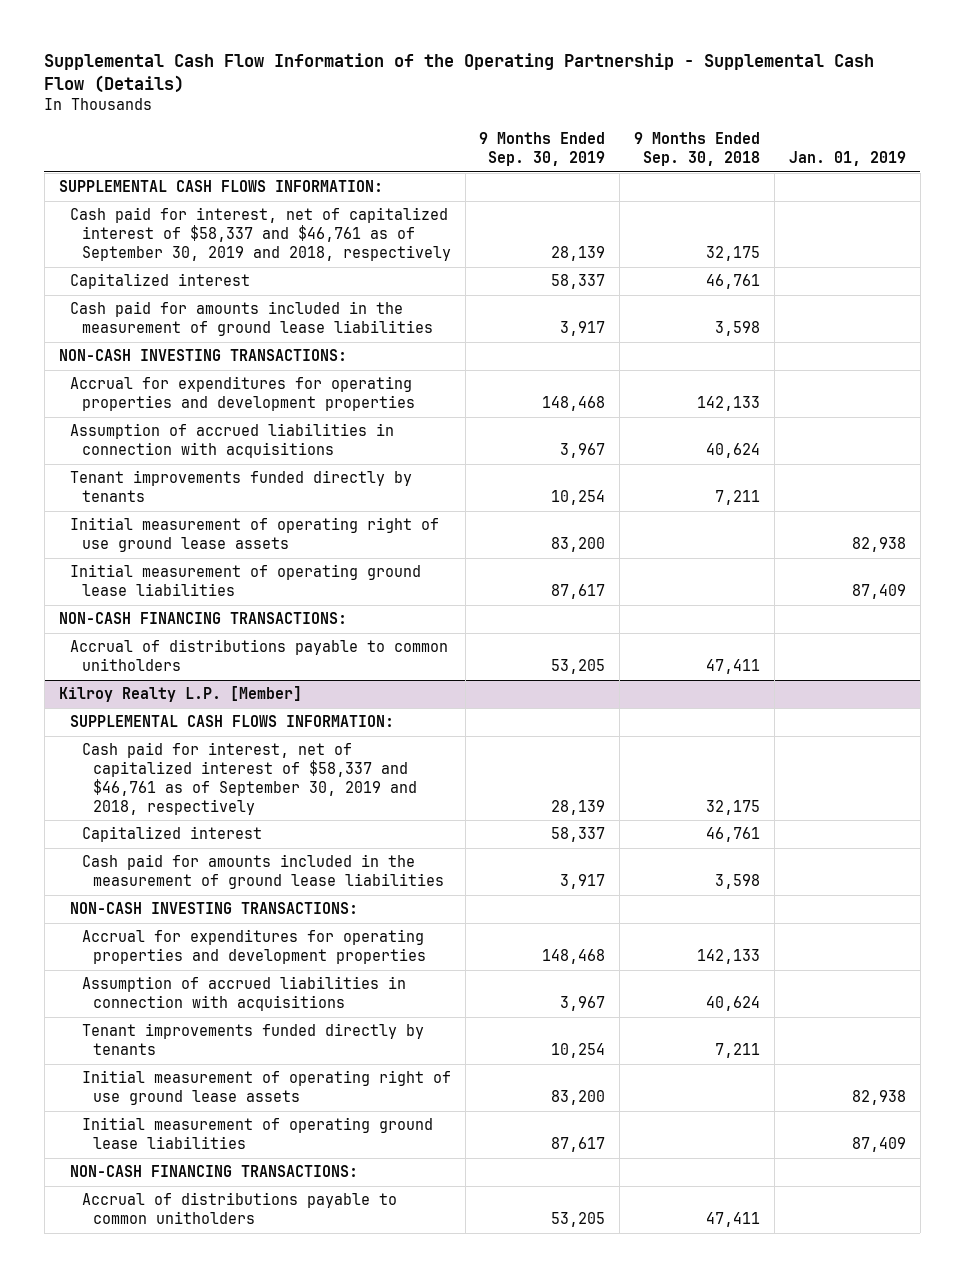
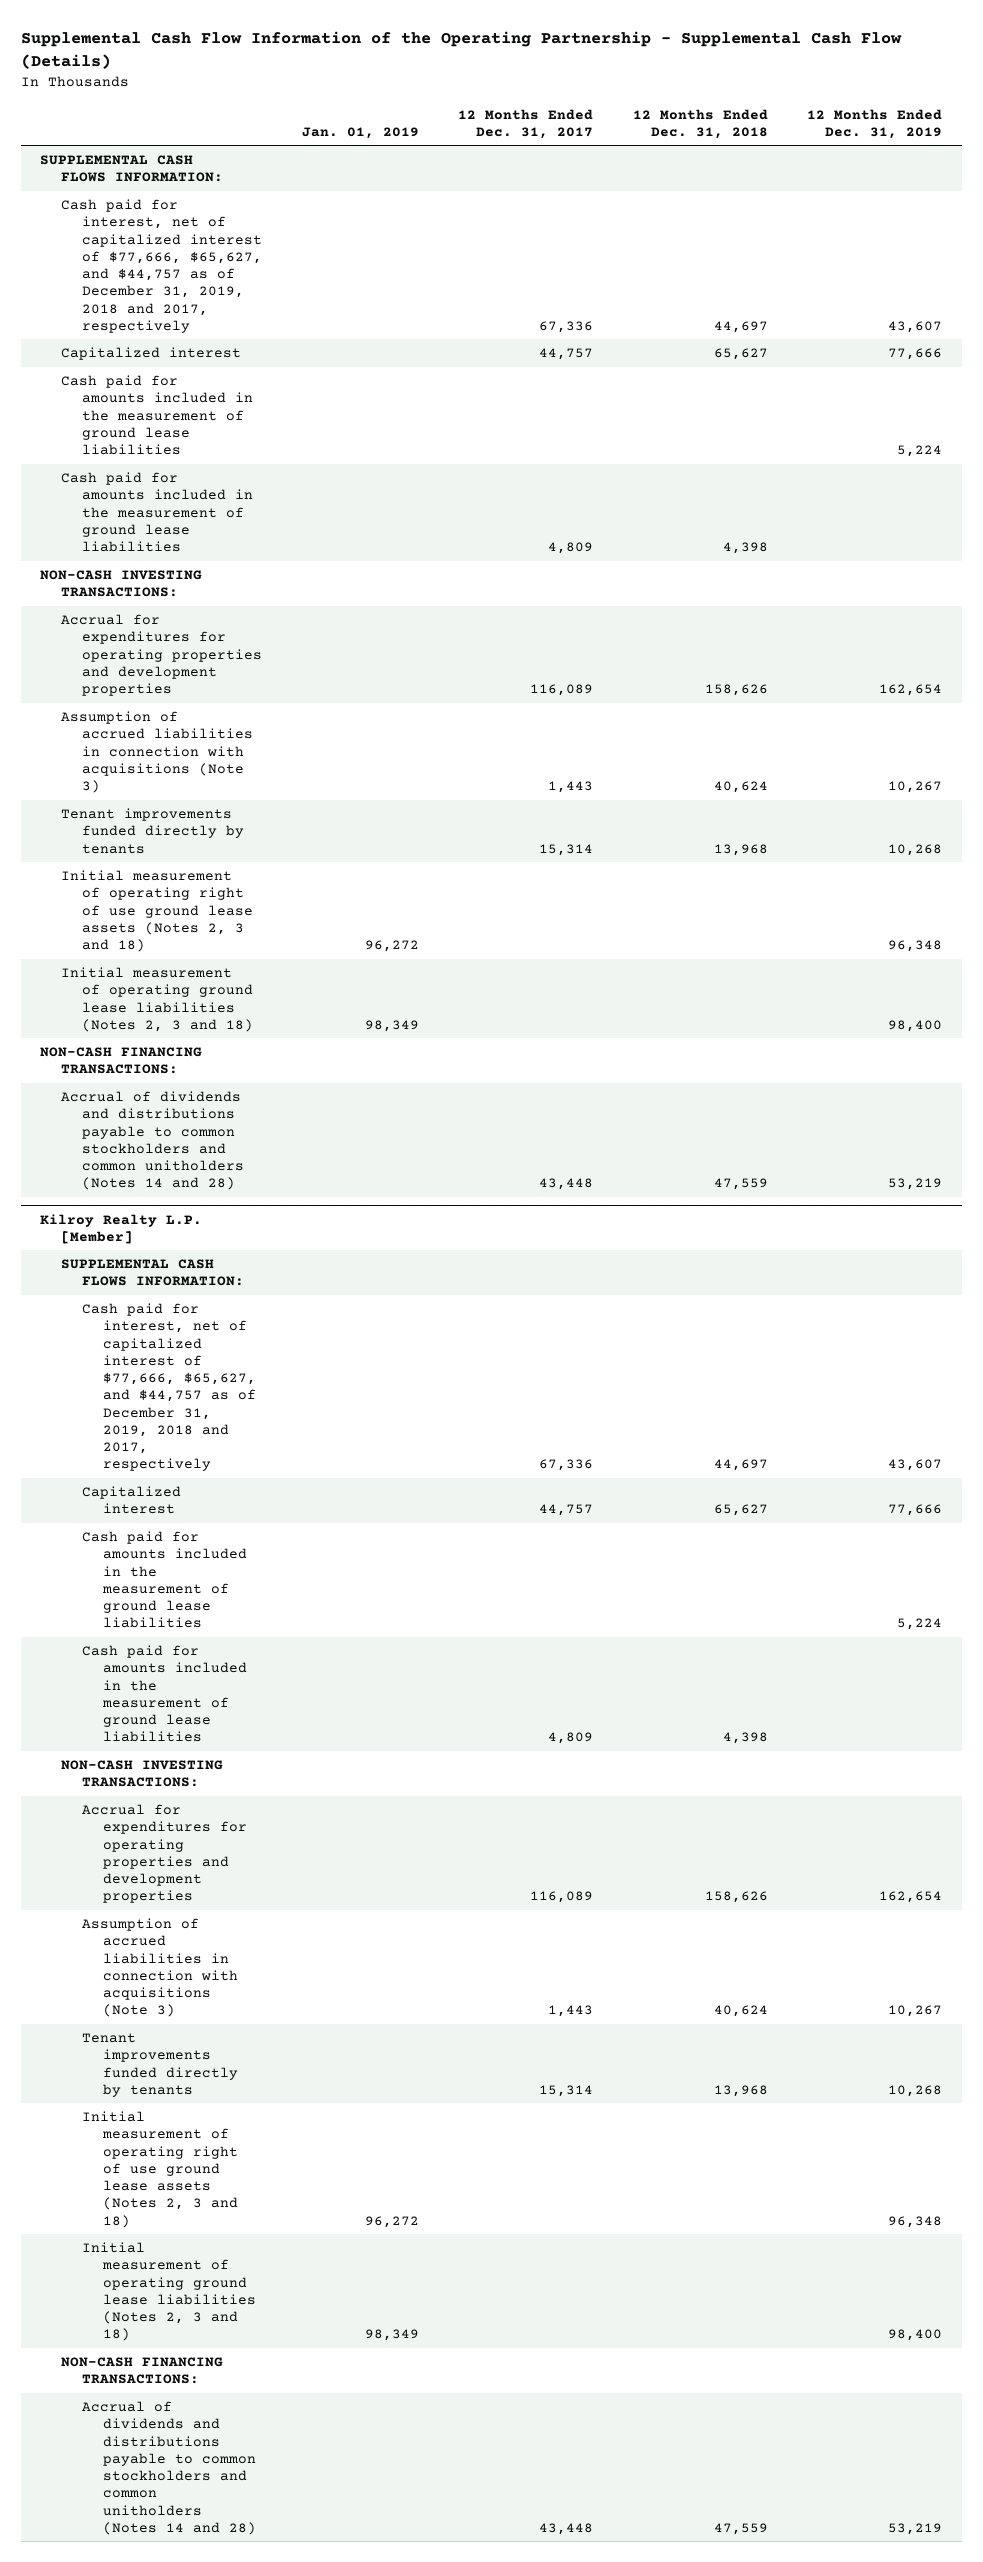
[479,132,606,167] 9 Months Ended Sep. 30, 2019 -> none
[634,132,761,167] 9 Months Ended Sep. 30, 2018 -> none
none -> [458,108,594,139] 12 Months Ended Dec. 31, 2017
none -> [632,108,768,139] 12 Months Ended Dec. 31, 2018
none -> [807,108,943,139] 12 Months Ended Dec. 31, 2019
[70,207,451,261] Cash paid for interest, net of capitalized interest of $58,337 and $46,761 as of September 30, 2019 and 2018, respectively -> [61,199,263,333] Cash paid for interest, net of capitalized interest of $77,666, $65,627, and $44,757 as of December 31, 2019, 2018 and 2017, respectively
none -> [61,472,254,553] Cash paid for amounts included in the measurement of ground lease liabilities
[70,423,395,459] Assumption of accrued liabilities in connection with acquisitions -> [61,711,254,794] Assumption of accrued liabilities in connection with acquisitions (Note 3)
[70,517,440,553] Initial measurement of operating right of use ground lease assets -> [61,870,254,953] Initial measurement of operating right of use ground lease assets (Notes 2, 3 and 18)
[851,537,906,553] 82,938 -> [364,940,419,953] 96,272
[70,564,422,597] Initial measurement of operating ground lease liabilities -> [61,967,254,1032] Initial measurement of operating ground lease liabilities (Notes 2, 3 and 18)
[851,584,906,600] 87,409 -> [364,1019,419,1032] 98,349
[70,639,449,672] Accrual of distributions payable to common unitholders -> [61,1091,245,1191] Accrual of dividends and distributions payable to common stockholders and common unitholders (Notes 14 and 28)
[81,742,418,815] Cash paid for interest, net of capitalized interest of $58,337 and $46,761 as of September 30, 2019 and 2018, respectively -> [82,1303,257,1472] Cash paid for interest, net of capitalized interest of $77,666, $65,627, and $44,757 as of December 31, 2019, 2018 and 2017, respectively
none -> [82,1645,248,1743] Cash paid for amounts included in the measurement of ground lease liabilities
[81,976,406,1012] Assumption of accrued liabilities in connection with acquisitions -> [82,1918,239,2018] Assumption of accrued liabilities in connection with acquisitions (Note 3)
[81,1070,451,1106] Initial measurement of operating right of use ground lease assets -> [82,2111,239,2228] Initial measurement of operating right of use ground lease assets (Notes 2, 3 and 18)
[851,1090,906,1106] 82,938 -> [364,2215,419,2228] 96,272
[81,1117,433,1150] Initial measurement of operating ground lease liabilities -> [82,2242,257,2342] Initial measurement of operating ground lease liabilities (Notes 2, 3 and 18)
[851,1137,906,1153] 87,409 -> [364,2329,419,2342] 98,349
[81,1192,397,1225] Accrual of distributions payable to common unitholders -> [82,2401,257,2535] Accrual of dividends and distributions payable to common stockholders and common unitholders (Notes 14 and 28)

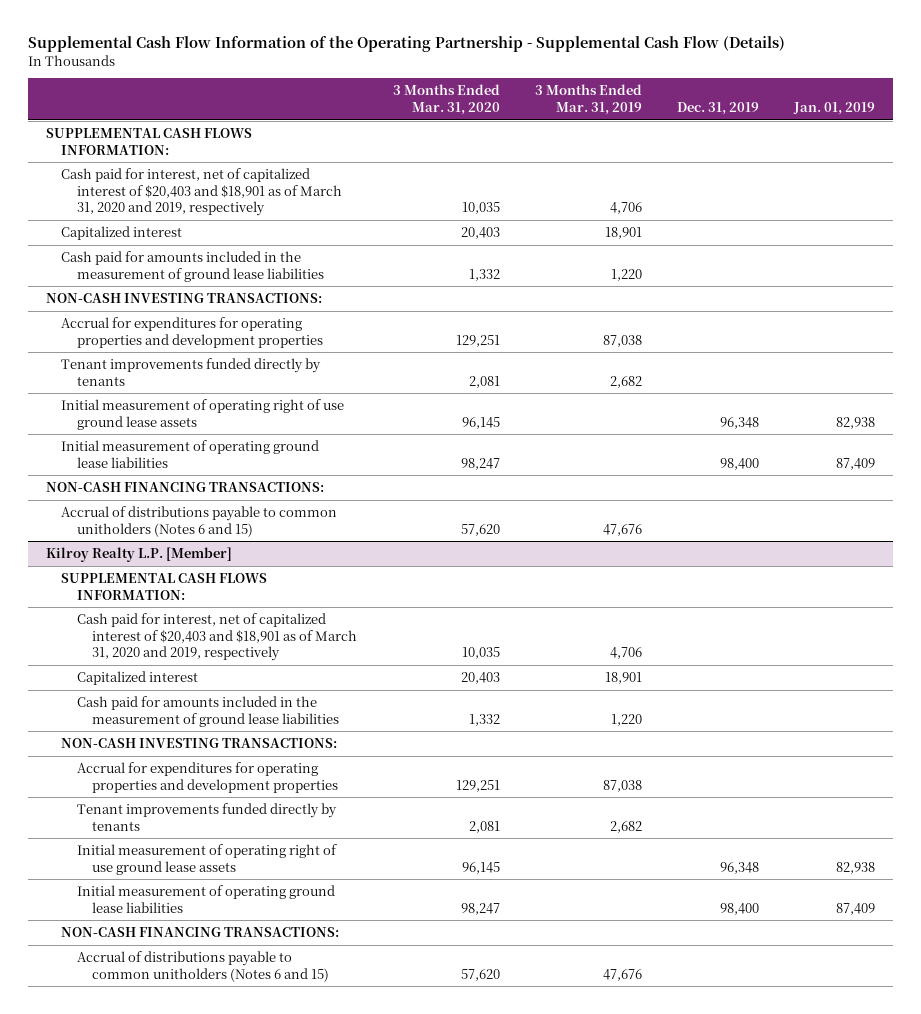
[458,108,594,139] 12 Months Ended Dec. 31, 2017 -> none
[632,108,768,139] 12 Months Ended Dec. 31, 2018 -> none
[807,108,943,139] 12 Months Ended Dec. 31, 2019 -> none
none -> [392,84,500,115] 3 Months Ended Mar. 31, 2020
none -> [534,84,642,115] 3 Months Ended Mar. 31, 2019
none -> [677,101,760,115] Dec. 31, 2019
[61,199,263,333] Cash paid for interest, net of capitalized interest of $77,666, $65,627, and $44,757 as of December 31, 2019, 2018 and 2017, respectively -> [61,168,342,217] Cash paid for interest, net of capitalized interest of $20,403 and $18,901 as of March 31, 2020 and 2019, respectively
[61,472,254,553] Cash paid for amounts included in the measurement of ground lease liabilities -> none
[61,711,254,794] Assumption of accrued liabilities in connection with acquisitions (Note 3) -> none
[61,870,254,953] Initial measurement of operating right of use ground lease assets (Notes 2, 3 and 18) -> [61,399,345,430] Initial measurement of operating right of use ground lease assets
[364,940,419,953] 96,272 -> [836,416,876,429] 82,938
[61,967,254,1032] Initial measurement of operating ground lease liabilities (Notes 2, 3 and 18) -> [61,440,320,468] Initial measurement of operating ground lease liabilities
[364,1019,419,1032] 98,349 -> [836,457,876,470] 87,409
[61,1091,245,1191] Accrual of dividends and distributions payable to common stockholders and common unitholders (Notes 14 and 28) -> [61,506,338,537] Accrual of distributions payable to common unitholders (Notes 6 and 15)
[82,1303,257,1472] Cash paid for interest, net of capitalized interest of $77,666, $65,627, and $44,757 as of December 31, 2019, 2018 and 2017, respectively -> [76,613,358,662] Cash paid for interest, net of capitalized interest of $20,403 and $18,901 as of March 31, 2020 and 2019, respectively
[82,1645,248,1743] Cash paid for amounts included in the measurement of ground lease liabilities -> none
[82,1918,239,2018] Assumption of accrued liabilities in connection with acquisitions (Note 3) -> none
[82,2111,239,2228] Initial measurement of operating right of use ground lease assets (Notes 2, 3 and 18) -> [76,844,337,875] Initial measurement of operating right of use ground lease assets
[364,2215,419,2228] 96,272 -> [836,861,876,874] 82,938
[82,2242,257,2342] Initial measurement of operating ground lease liabilities (Notes 2, 3 and 18) -> [76,885,335,913] Initial measurement of operating ground lease liabilities
[364,2329,419,2342] 98,349 -> [836,902,876,915] 87,409
[82,2401,257,2535] Accrual of dividends and distributions payable to common stockholders and common unitholders (Notes 14 and 28) -> [76,951,330,982] Accrual of distributions payable to common unitholders (Notes 6 and 15)

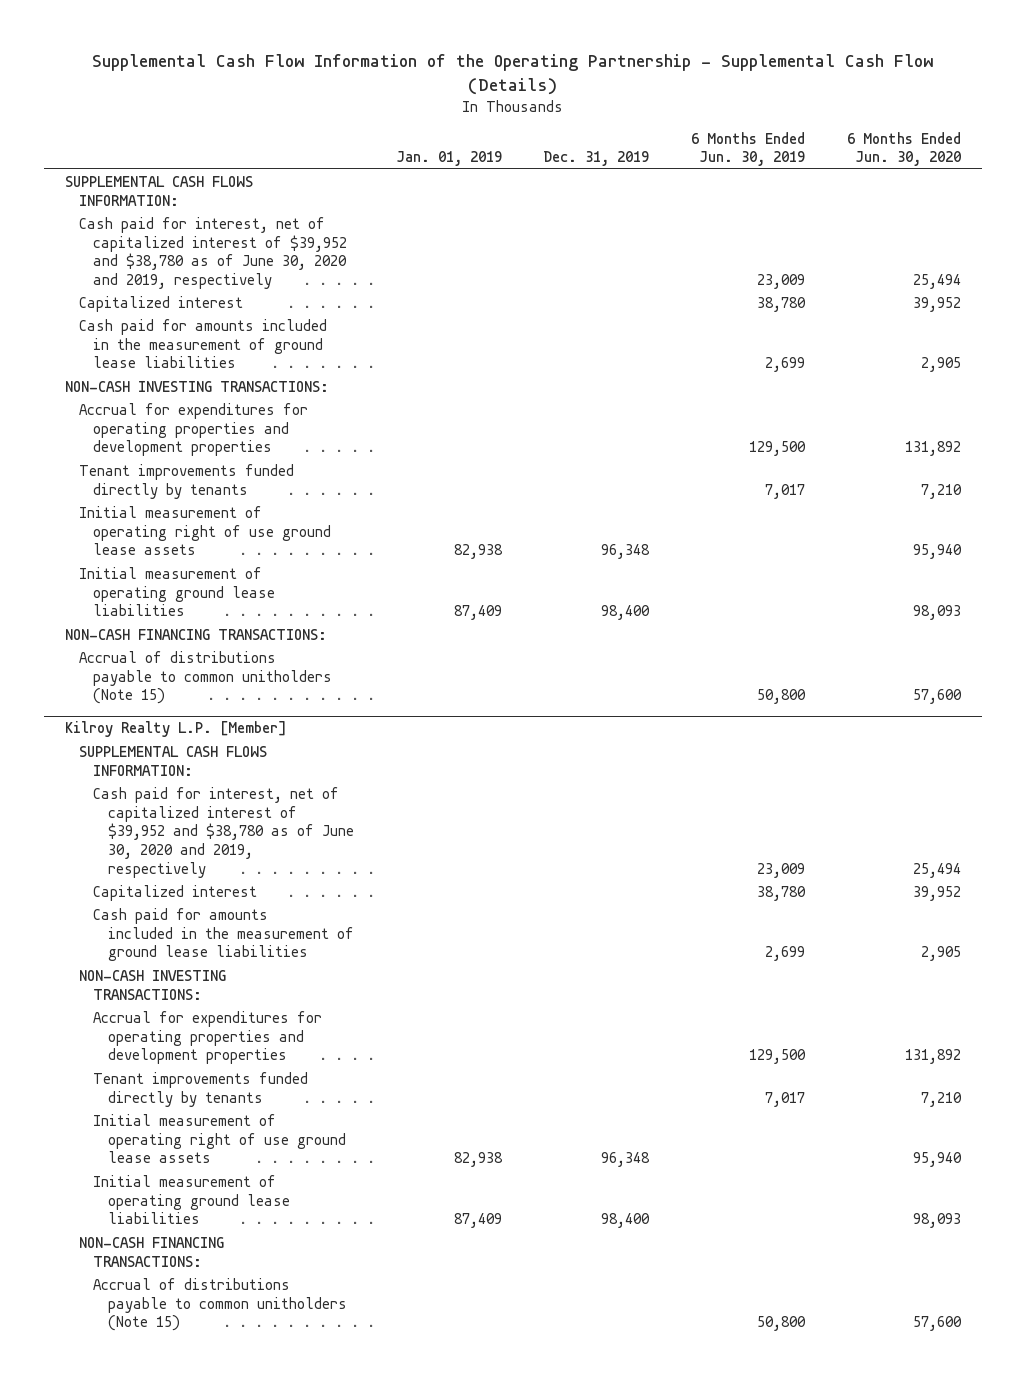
[392,84,500,115] 3 Months Ended Mar. 31, 2020 -> none
[534,84,642,115] 3 Months Ended Mar. 31, 2019 -> none
none -> [691,131,806,167] 6 Months Ended Jun. 30, 2019
none -> [847,131,962,167] 6 Months Ended Jun. 30, 2020
[61,168,342,217] Cash paid for interest, net of capitalized interest of $20,403 and $18,901 as of March 31, 2020 and 2019, respectively -> [78,216,348,290] Cash paid for interest, net of capitalized interest of $39,952 and $38,780 as of June 30, 2020 and 2019, respectively
[61,506,338,537] Accrual of distributions payable to common unitholders (Notes 6 and 15) -> [78,650,333,705] Accrual of distributions payable to common unitholders (Note 15)
[76,613,358,662] Cash paid for interest, net of capitalized interest of $20,403 and $18,901 as of March 31, 2020 and 2019, respectively -> [93,786,354,878] Cash paid for interest, net of capitalized interest of $39,952 and $38,780 as of June 30, 2020 and 2019, respectively
[76,951,330,982] Accrual of distributions payable to common unitholders (Notes 6 and 15) -> [93,1277,347,1332] Accrual of distributions payable to common unitholders (Note 15)

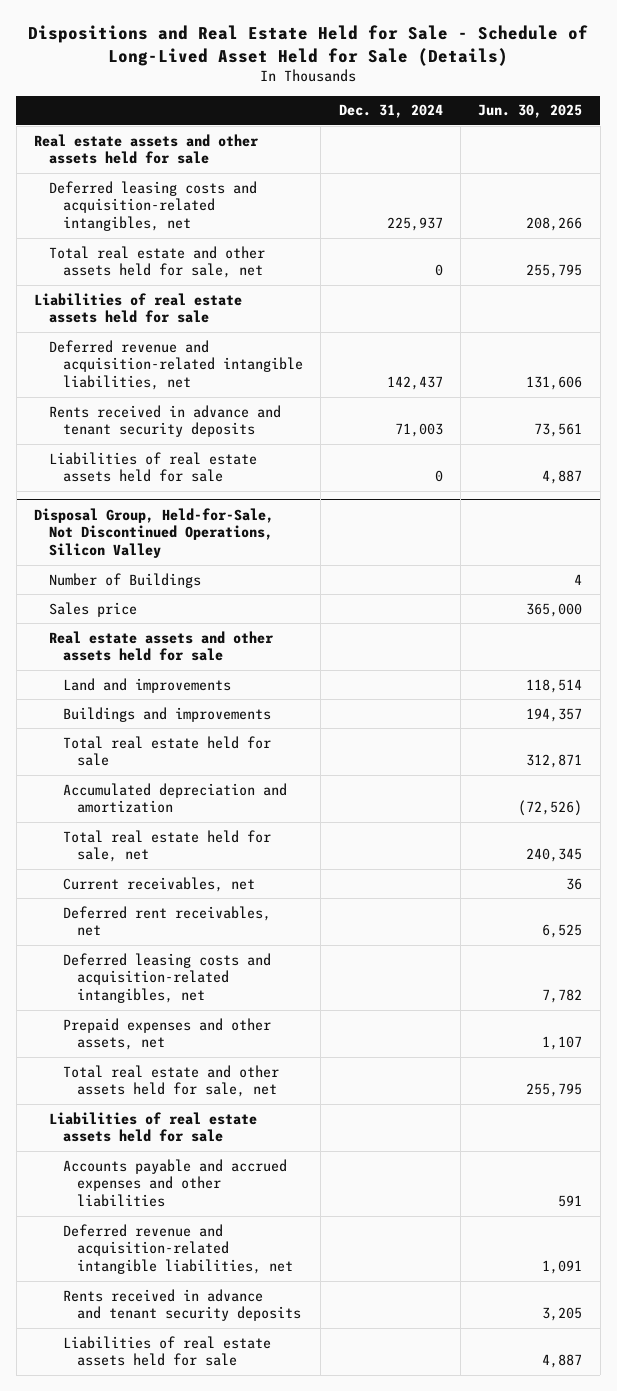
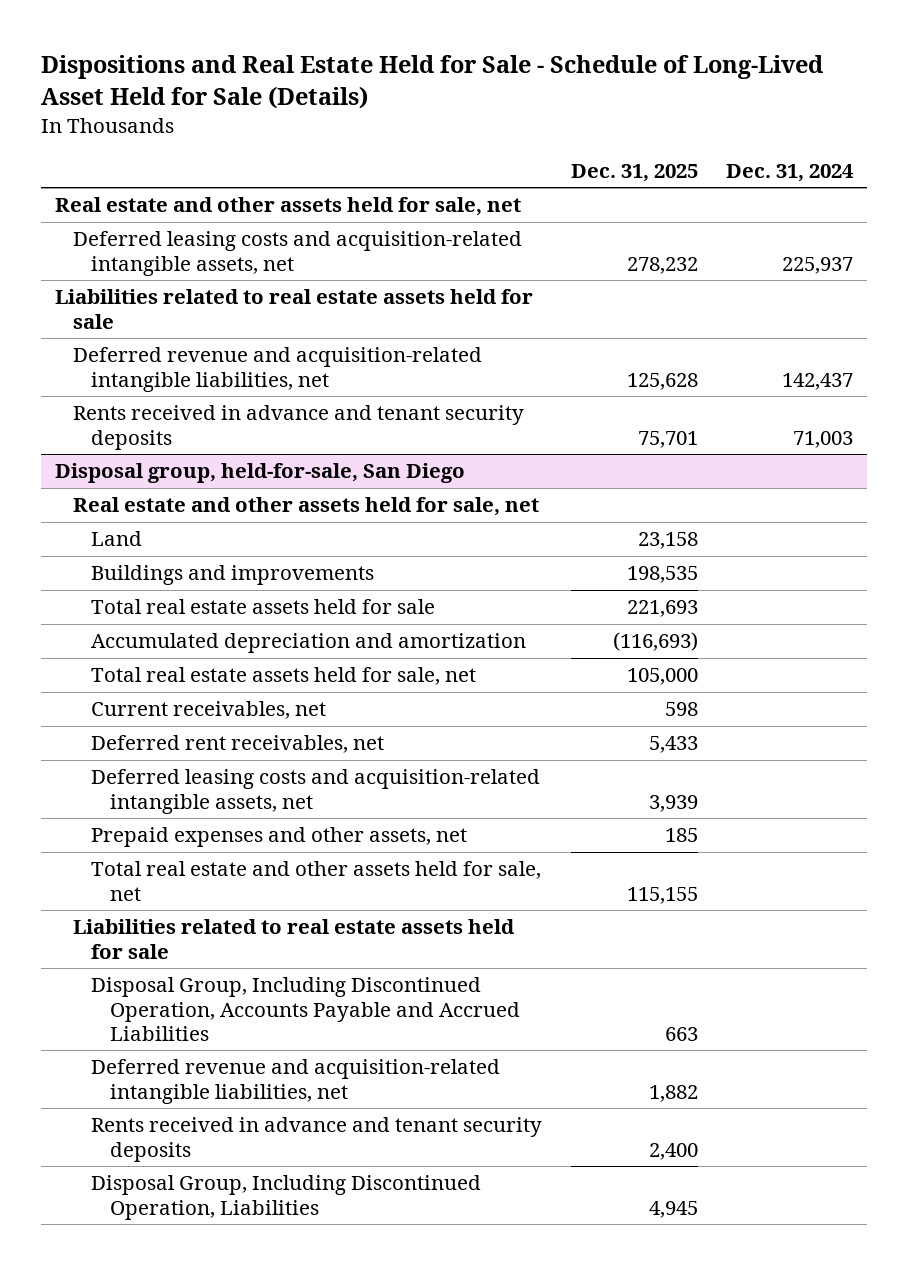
[478,104,583,119] Jun. 30, 2025 -> none
none -> [570,163,698,182] Dec. 31, 2025
[48,245,265,279] Total real estate and other assets held for sale, net -> none
[34,133,260,165] Real estate assets and other assets held for sale -> [54,197,521,217] Real estate and other assets held for sale, net
[48,180,257,232] Deferred leasing costs and acquisition-related intangibles, net -> [73,231,523,276] Deferred leasing costs and acquisition-related intangible assets, net
[34,292,243,324] Liabilities of real estate assets held for sale -> [54,289,533,329] Liabilities related to real estate assets held for sale
[48,451,257,483] Liabilities of real estate assets held for sale -> none
[34,507,275,559] Disposal Group, Held-for-Sale, Not Discontinued Operations, Silicon Valley -> none
[48,572,201,588] Number of Buildings -> none
[48,601,137,617] Sales price -> none
[48,630,274,662] Real estate assets and other assets held for sale -> none
[62,677,231,693] Land and improvements -> none
[62,706,271,722] Buildings and improvements -> none
[62,735,271,767] Total real estate held for sale -> none
[62,782,287,814] Accumulated depreciation and amortization -> none
[62,829,271,863] Total real estate held for sale, net -> none
[62,876,255,892] Current receivables, net -> none
[62,905,271,937] Deferred rent receivables, net -> none
[62,952,271,1004] Deferred leasing costs and acquisition-related intangibles, net -> none
[62,1017,271,1051] Prepaid expenses and other assets, net -> none
[62,1064,279,1098] Total real estate and other assets held for sale, net -> none
[48,1111,257,1143] Liabilities of real estate assets held for sale -> none
[62,1158,287,1208] Accounts payable and accrued expenses and other liabilities -> none
[62,1223,294,1275] Deferred revenue and acquisition-related intangible liabilities, net -> none
[62,1288,302,1322] Rents received in advance and tenant security deposits -> none
[62,1335,271,1367] Liabilities of real estate assets held for sale -> none
none -> [54,463,465,484] Disposal group, held-for-sale, San Diego
none -> [73,497,540,517] Real estate and other assets held for sale, net
none -> [91,531,143,547] Land
none -> [91,565,375,586] Buildings and improvements
none -> [91,599,436,615] Total real estate assets held for sale
none -> [91,633,527,654] Accumulated depreciation and amortization
none -> [91,667,477,686] Total real estate assets held for sale, net
none -> [91,701,327,720] Current receivables, net
none -> [91,735,385,754] Deferred rent receivables, net
none -> [91,769,541,814] Deferred leasing costs and acquisition-related intangible assets, net
none -> [91,827,468,848] Prepaid expenses and other assets, net
none -> [91,861,542,901] Total real estate and other assets held for sale, net
none -> [73,919,516,959] Liabilities related to real estate assets held for sale
none -> [91,977,520,1041] Disposal Group, Including Discontinued Operation, Accounts Payable and Accrued Liabilities
none -> [91,1059,501,1104] Deferred revenue and acquisition-related intangible liabilities, net
none -> [91,1117,543,1162] Rents received in advance and tenant security deposits
none -> [91,1175,482,1220] Disposal Group, Including Discontinued Operation, Liabilities

